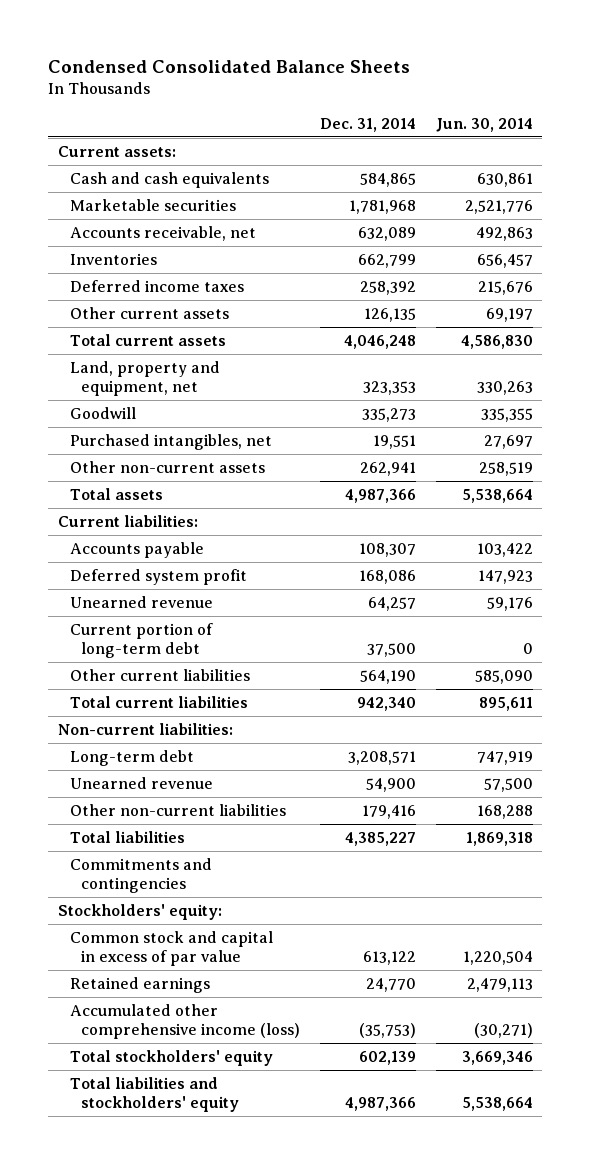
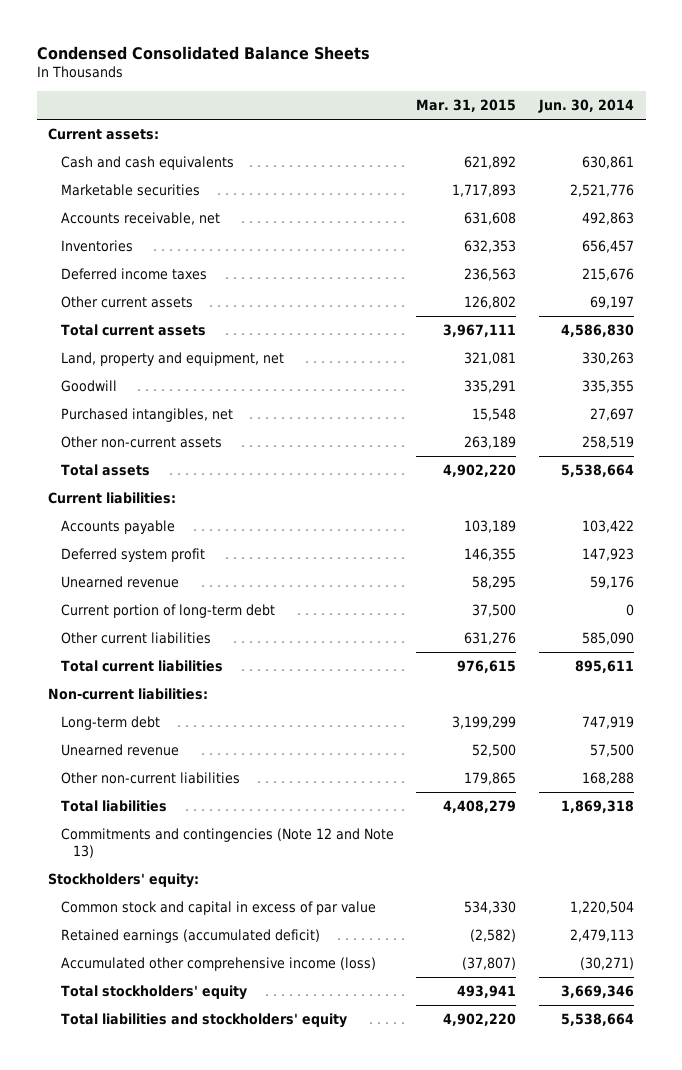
[319,117,416,132] Dec. 31, 2014 -> none
none -> [416,99,517,113] Mar. 31, 2015
[69,857,212,893] Commitments and contingencies -> [60,828,394,859] Commitments and contingencies (Note 12 and Note 13)
[69,976,210,993] Retained earnings -> [60,929,320,944] Retained earnings (accumulated deficit)

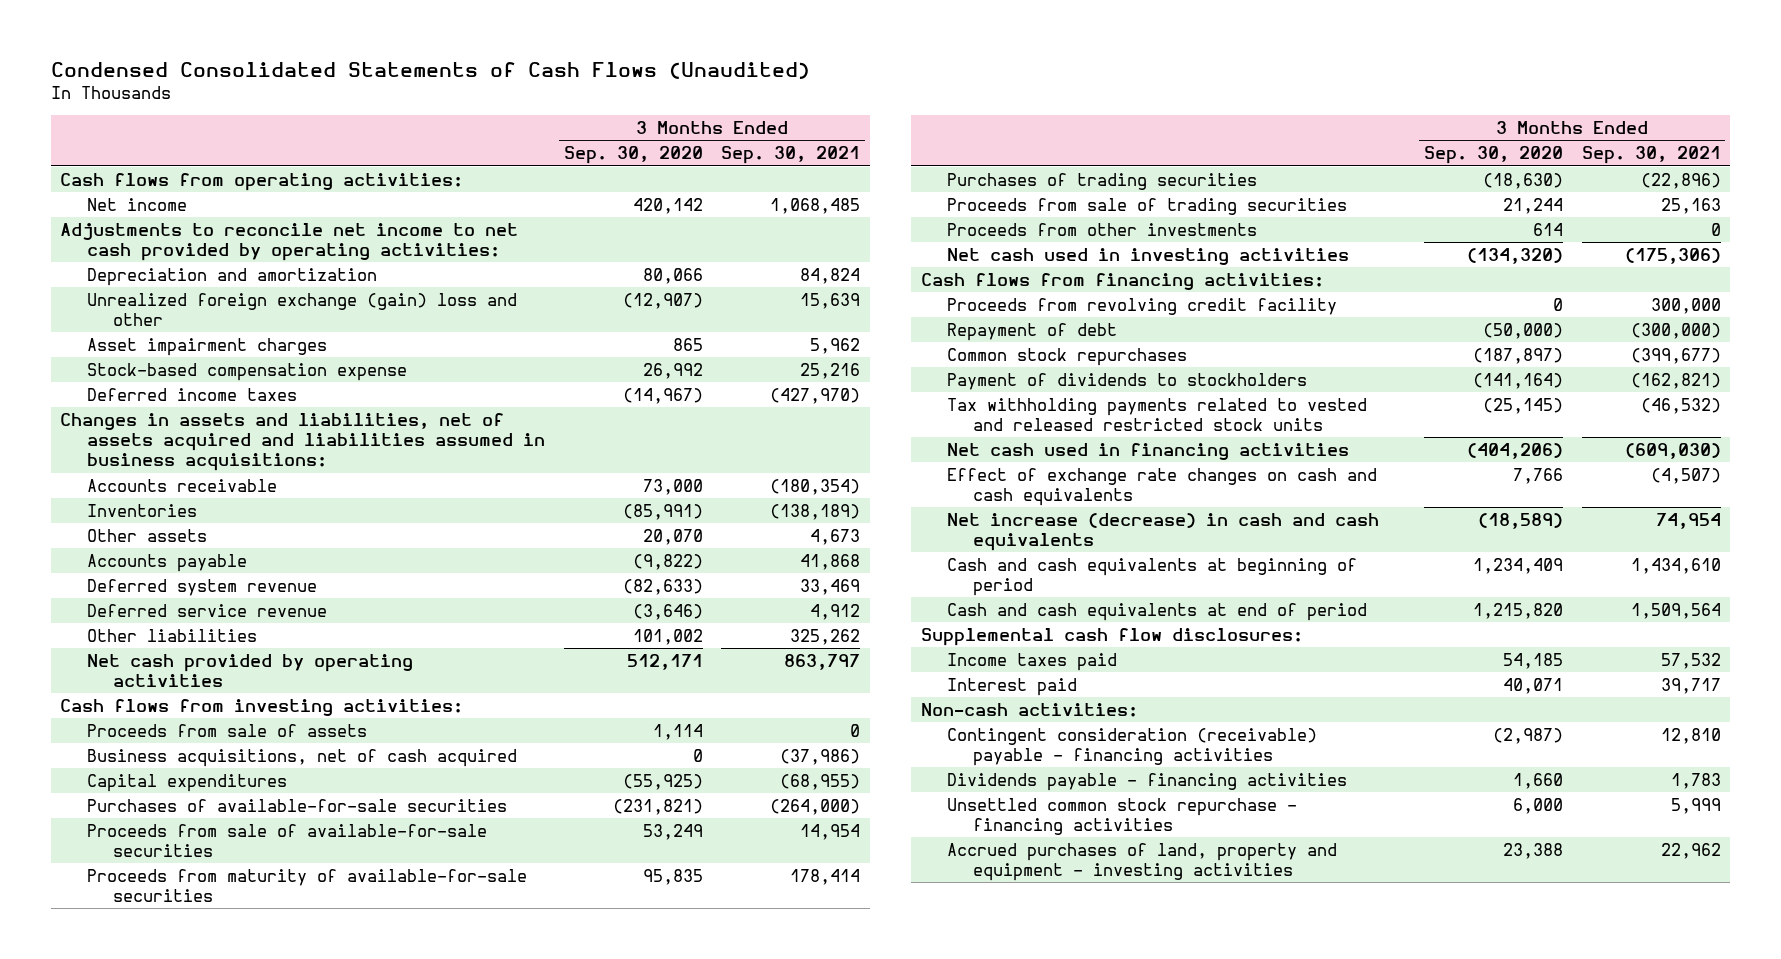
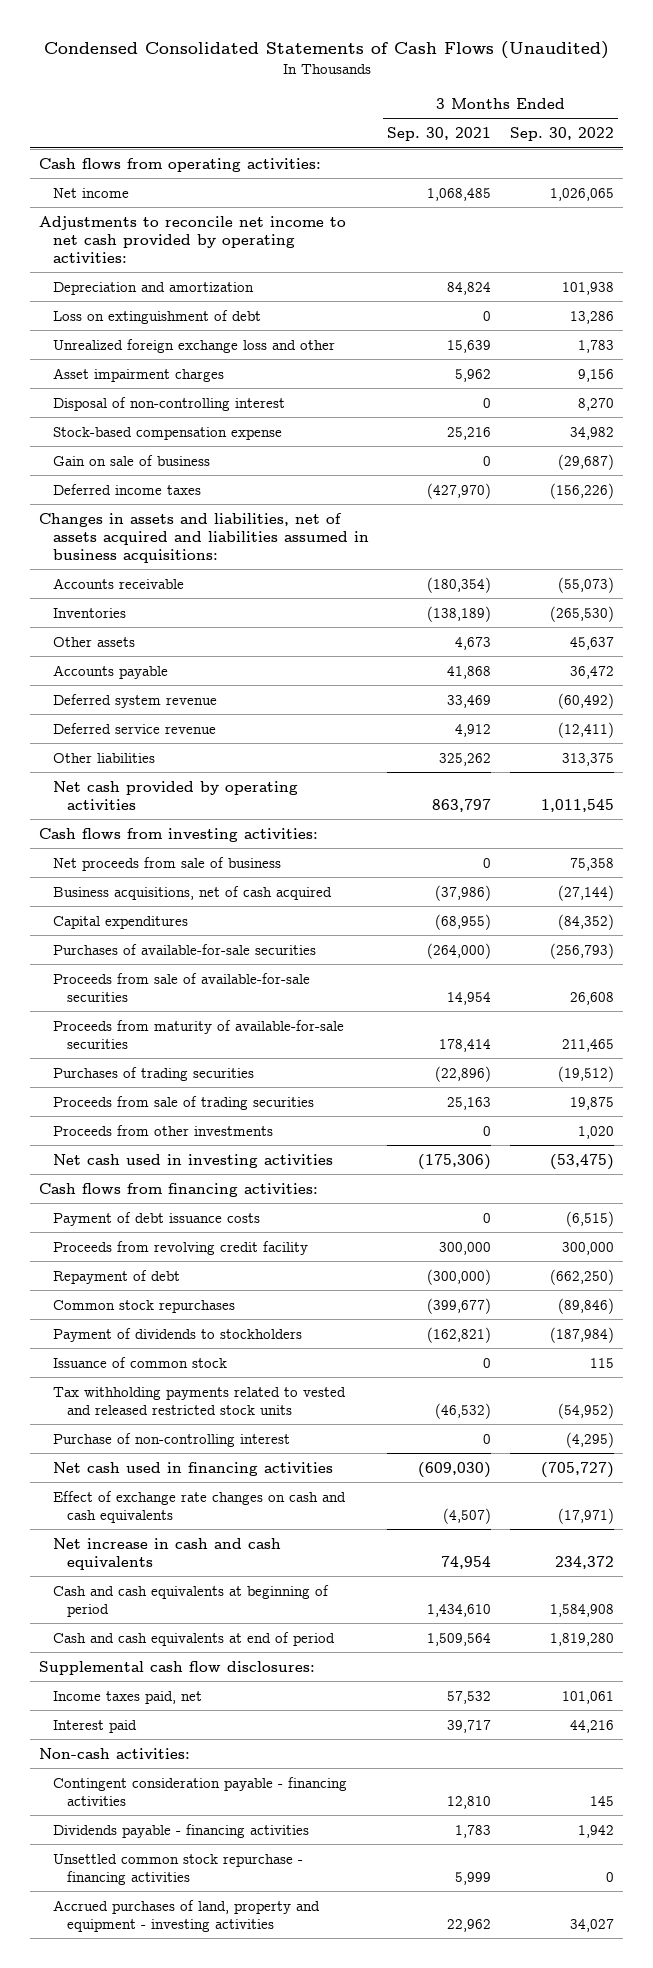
[563,146,703,165] Sep. 30, 2020 -> none
none -> [509,127,614,142] Sep. 30, 2022
none -> [53,309,262,324] Loss on extinguishment of debt
[86,292,517,327] Unrealized foreign exchange (gain) loss and other -> [53,338,336,353] Unrealized foreign exchange loss and other
none -> [53,396,286,411] Disposal of non-controlling interest
none -> [53,454,211,466] Gain on sale of business
[86,723,367,737] Proceeds from sale of assets -> [53,856,282,871] Net proceeds from sale of business
none -> [53,1211,261,1226] Payment of debt issuance costs
none -> [53,1356,228,1368] Issuance of common stock
none -> [53,1432,291,1447] Purchase of non-controlling interest
[946,512,1379,552] Net increase (decrease) in cash and cash equivalents -> [53,1537,282,1570] Net increase in cash and cash equivalents
[946,652,1117,671] Income taxes paid -> [53,1690,203,1704] Income taxes paid, net
[946,727,1317,767] Contingent consideration (receivable) payable - financing activities -> [53,1776,348,1806] Contingent consideration payable - financing activities

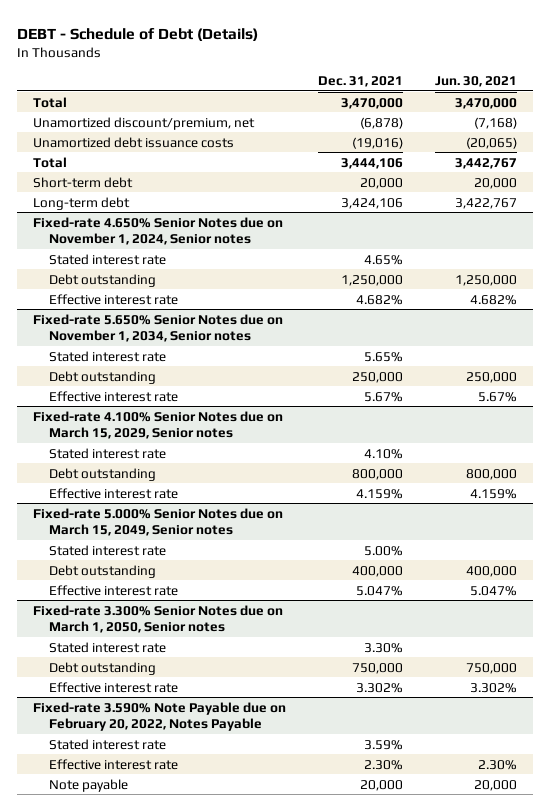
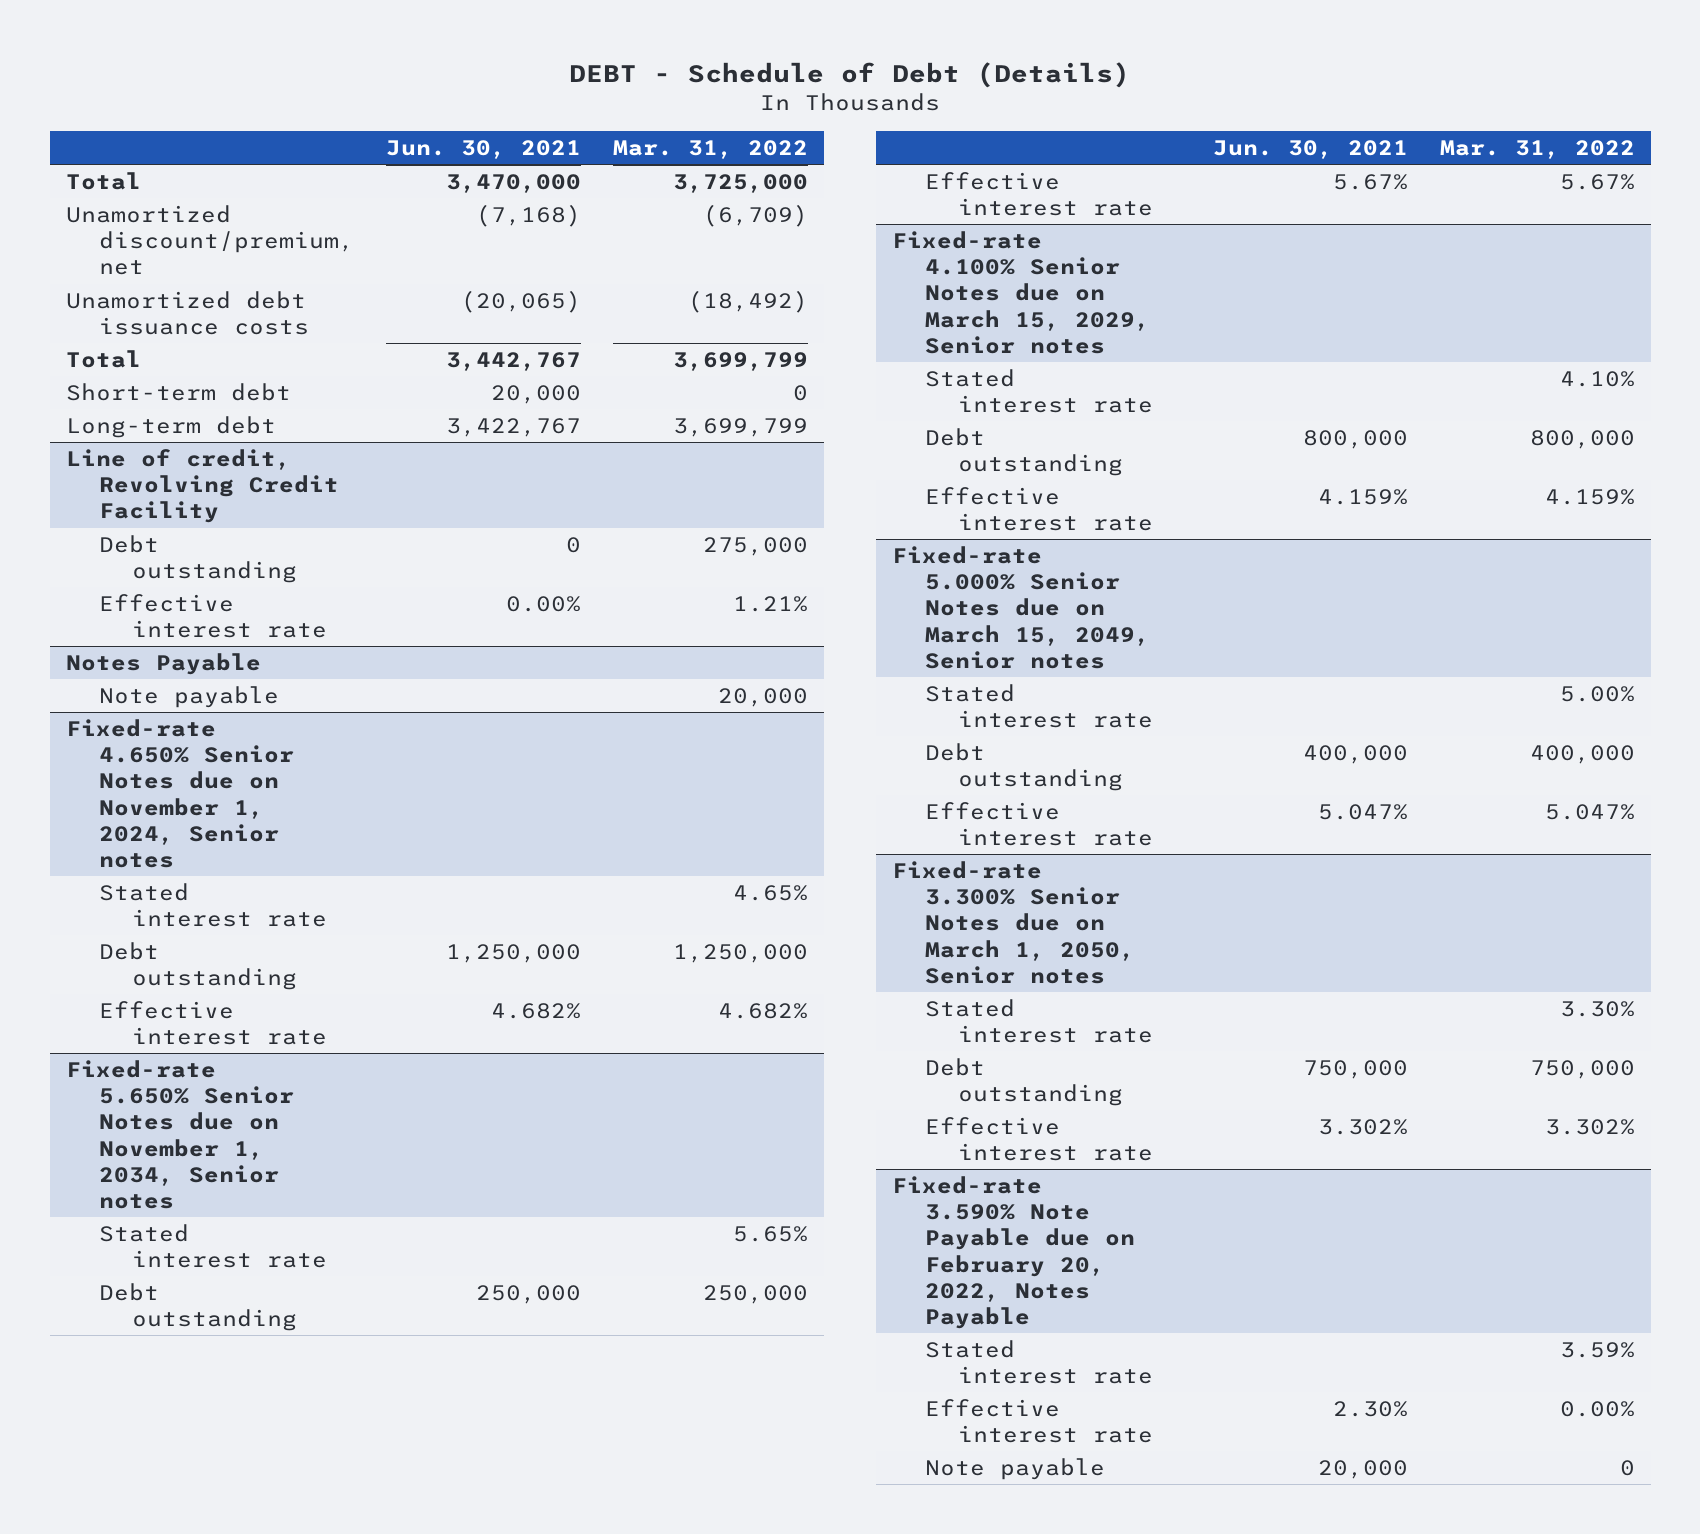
[318,75,404,87] Dec. 31, 2021 -> none
none -> [612,140,808,160] Mar. 31, 2022
none -> [65,448,339,524] Line of credit, Revolving Credit Facility
none -> [98,534,297,584] Debt outstanding
none -> [98,593,327,639] Effective interest rate
none -> [65,652,261,675] Notes Payable
none -> [98,685,279,708] Note payable

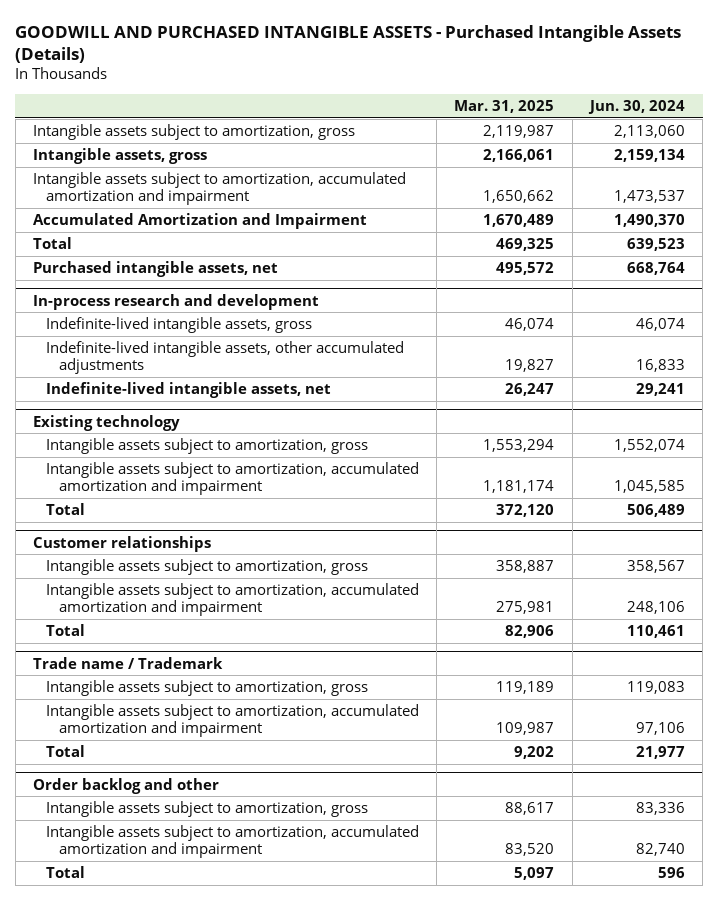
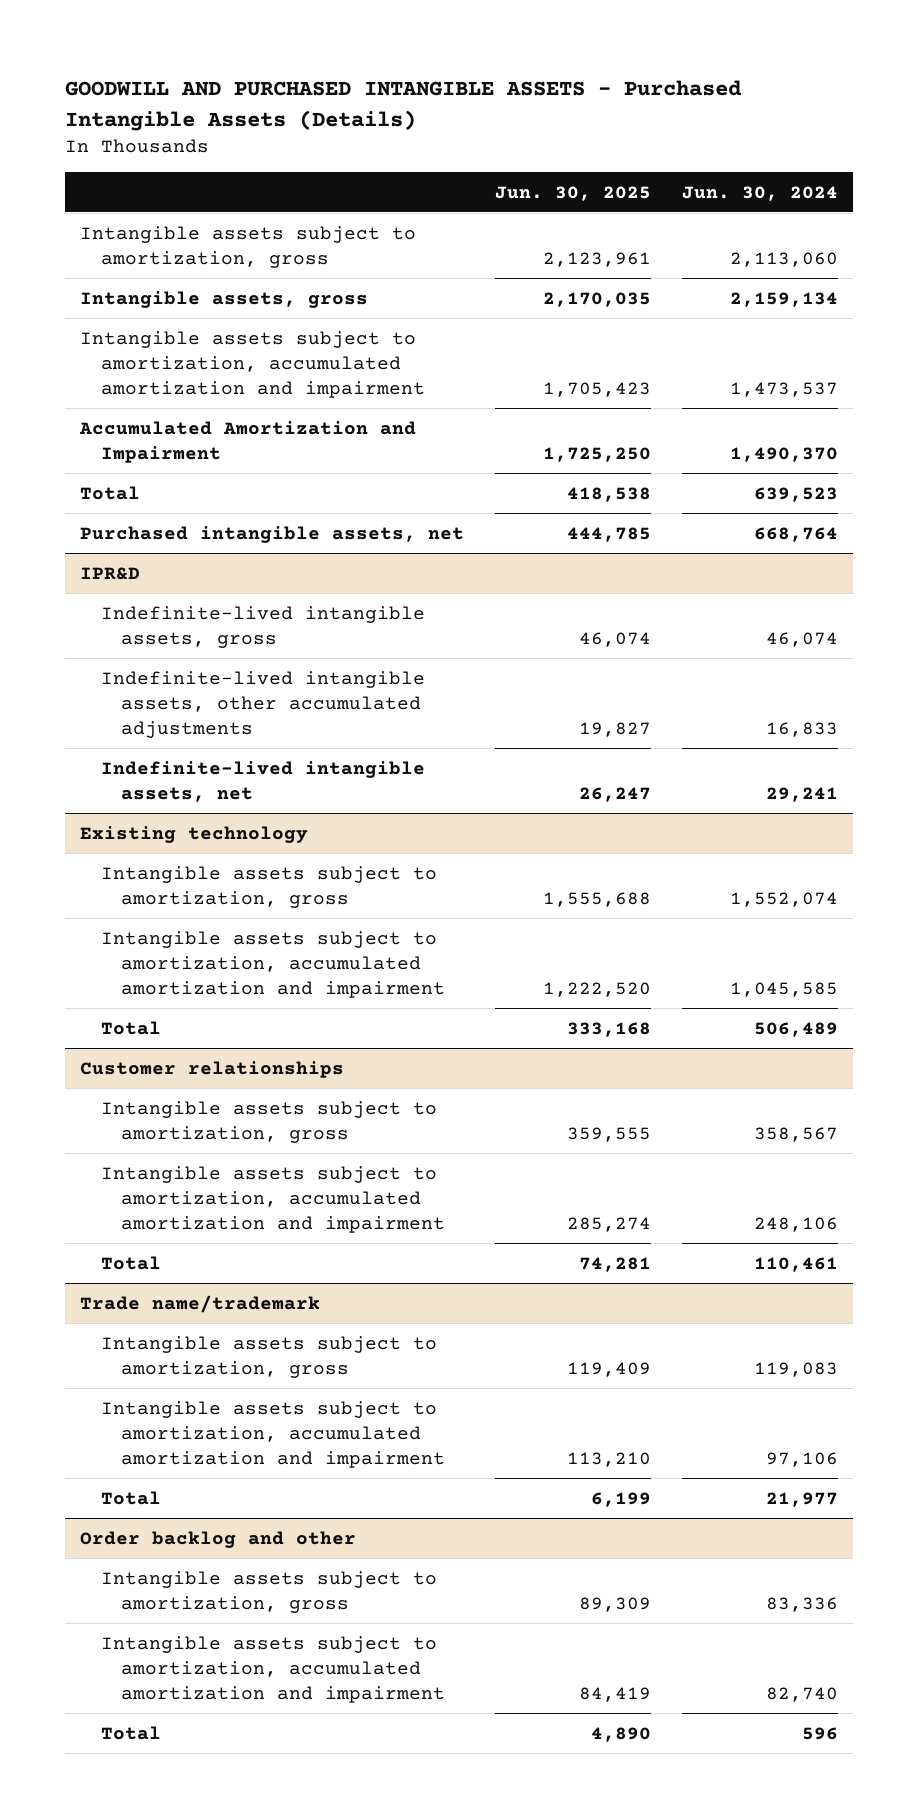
[454,99,555,113] Mar. 31, 2025 -> none
none -> [495,185,652,201] Jun. 30, 2025
[33,293,320,310] In-process research and development -> [80,566,141,580] IPR&D
[33,656,224,669] Trade name / Trademark -> [80,1294,321,1313] Trade name/trademark

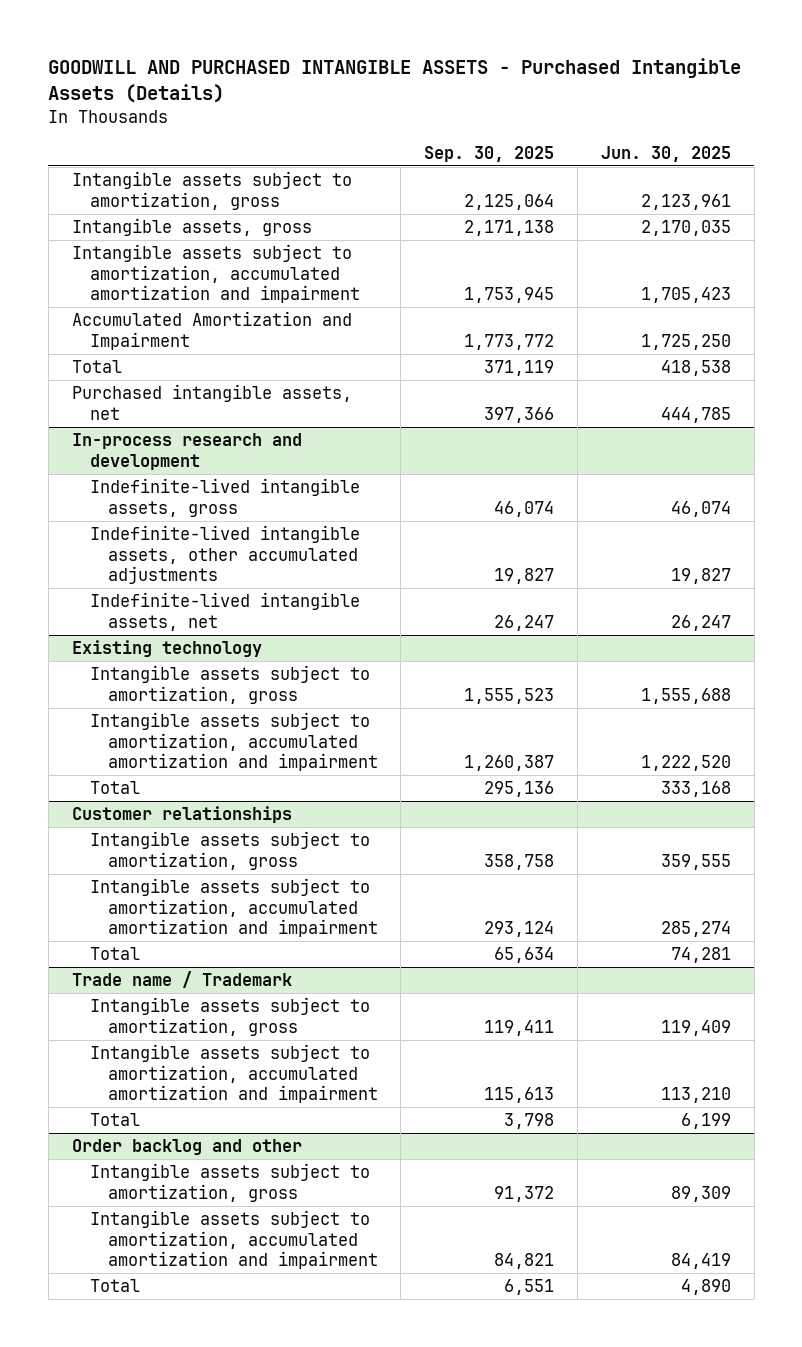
[681,185,838,201] Jun. 30, 2024 -> none
none -> [424,145,555,162] Sep. 30, 2025
[80,566,141,580] IPR&D -> [71,433,302,470] In-process research and development
[80,1294,321,1313] Trade name/trademark -> [71,971,292,989] Trade name / Trademark

